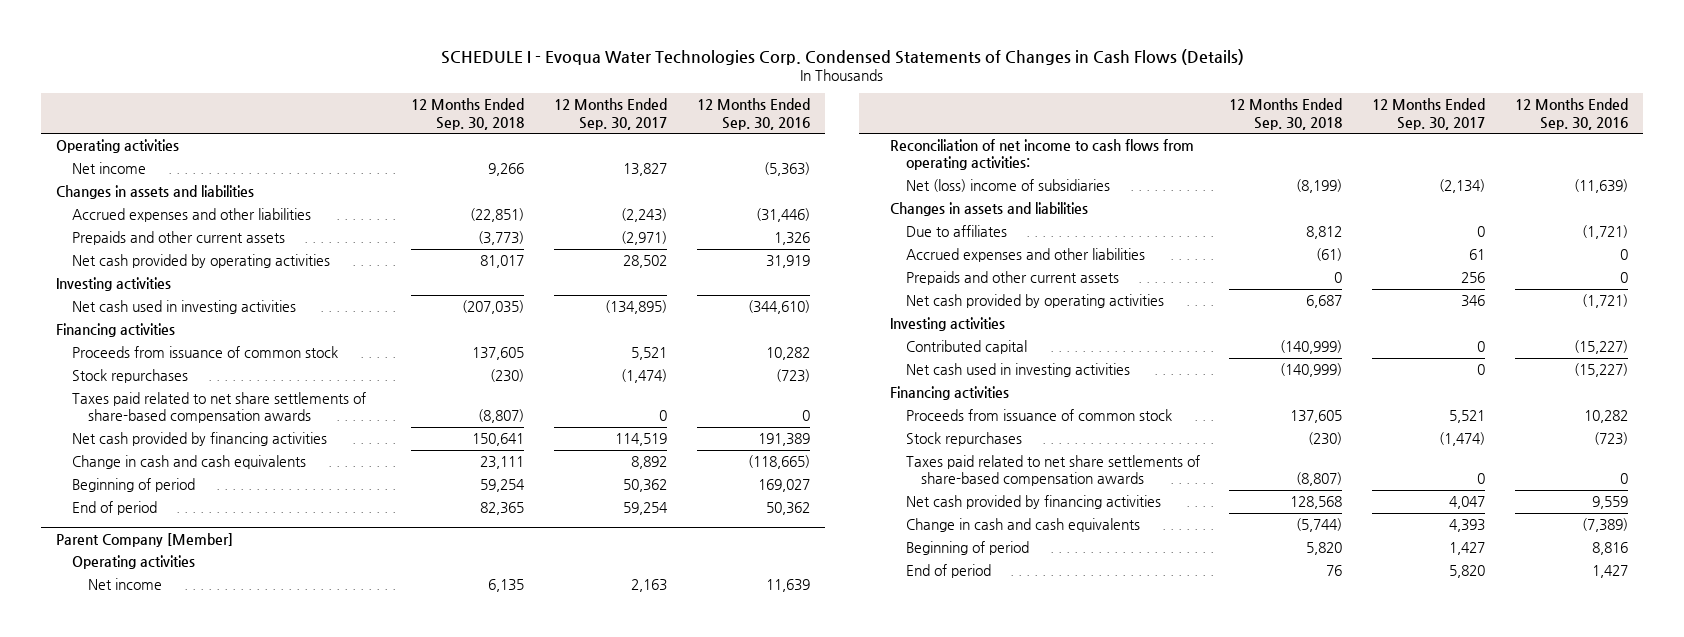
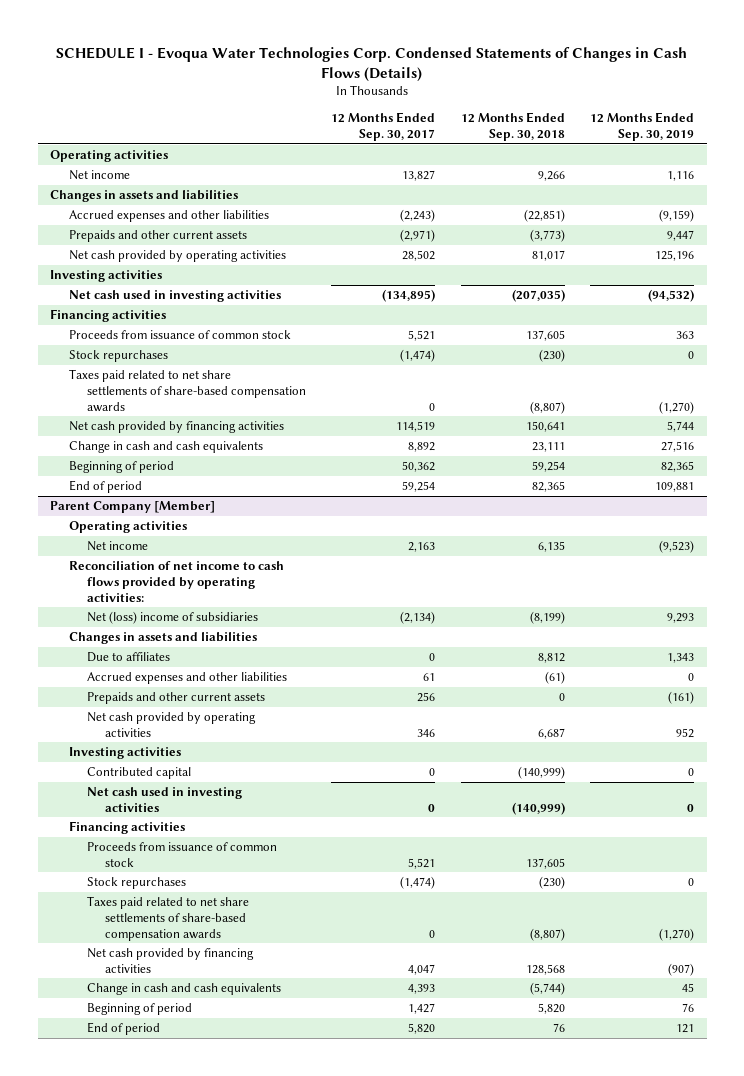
[697,98,811,130] 12 Months Ended Sep. 30, 2016 -> none
none -> [590,112,695,142] 12 Months Ended Sep. 30, 2019
[889,138,1194,171] Reconciliation of net income to cash flows from operating activities: -> [68,560,284,602] Reconciliation of net income to cash flows provided by operating activities:

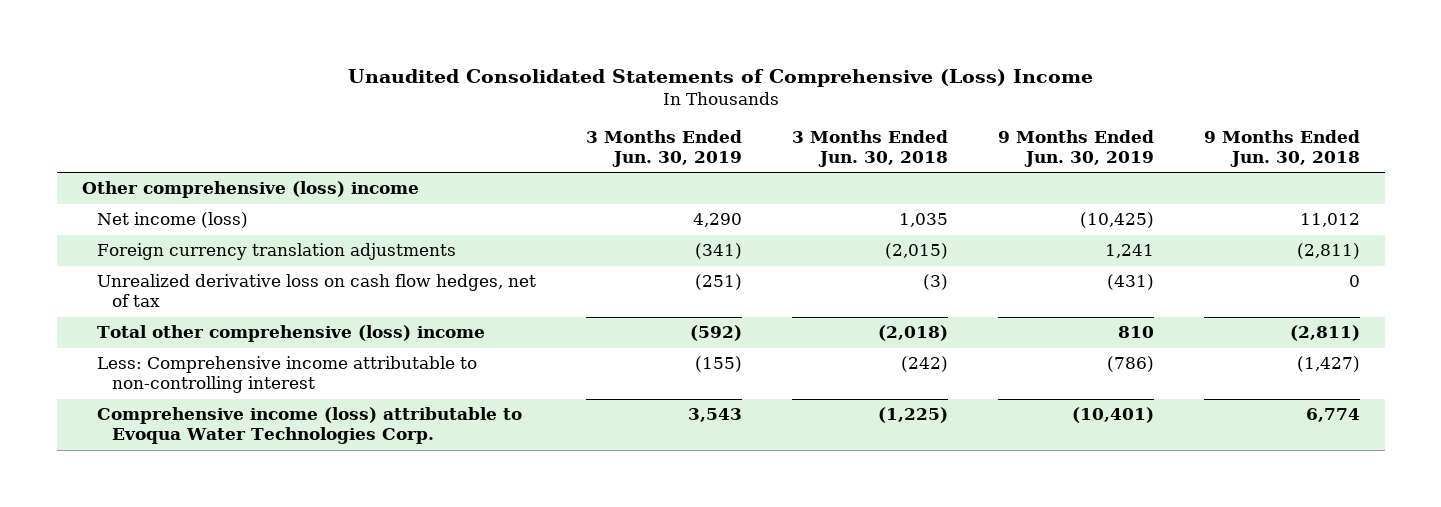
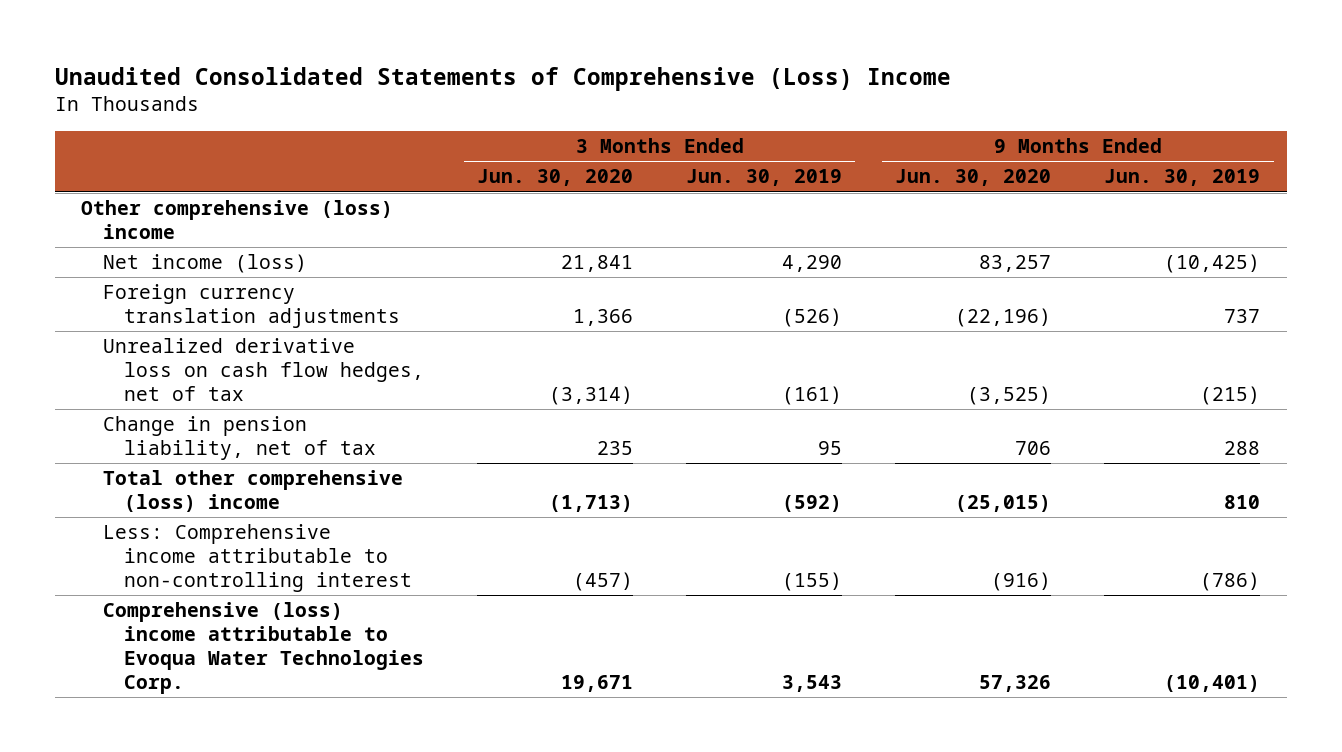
[791,130,948,168] 3 Months Ended Jun. 30, 2018 -> none
[1203,130,1360,168] 9 Months Ended Jun. 30, 2018 -> none
none -> [477,169,634,187] Jun. 30, 2020
none -> [895,169,1052,187] Jun. 30, 2020
[694,243,742,260] (341) -> [782,307,843,327] (526)
[1104,244,1154,259] 1,241 -> [1224,308,1261,323] 737
[694,274,742,291] (251) -> [782,385,843,405] (161)
[1106,274,1154,291] (431) -> [1200,385,1261,405] (215)
none -> [102,416,376,460] Change in pension liability, net of tax
[96,407,522,445] Comprehensive income (loss) attributable to Evoqua Water Technologies Corp. -> [102,602,424,694] Comprehensive (loss) income attributable to Evoqua Water Technologies Corp.

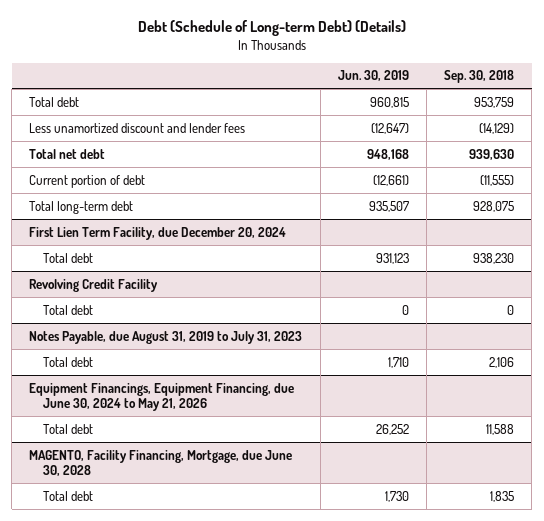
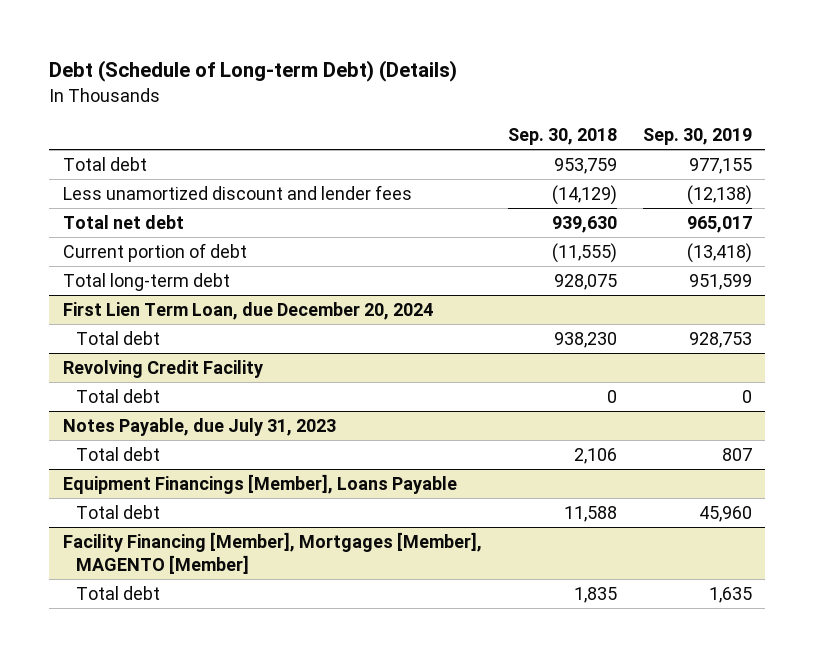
[337,70,409,82] Jun. 30, 2019 -> none
none -> [642,127,752,145] Sep. 30, 2019
[29,226,287,240] First Lien Term Facility, due December 20, 2024 -> [62,302,433,321] First Lien Term Loan, due December 20, 2024
[29,330,303,344] Notes Payable, due August 31, 2019 to July 31, 2023 -> [62,418,336,437] Notes Payable, due July 31, 2023
[29,382,295,412] Equipment Financings, Equipment Financing, due June 30, 2024 to May 21, 2026 -> none
none -> [62,474,457,495] Equipment Financings [Member], Loans Payable
[29,449,293,477] MAGENTO, Facility Financing, Mortgage, due June 30, 2028 -> none
none -> [62,532,482,574] Facility Financing [Member], Mortgages [Member], MAGENTO [Member]

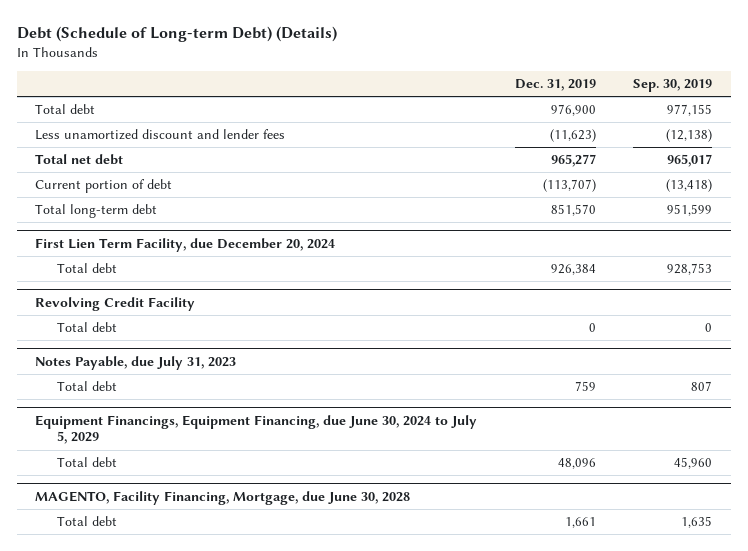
[507,127,617,145] Sep. 30, 2018 -> none
none -> [514,79,596,92] Dec. 31, 2019
[62,302,433,321] First Lien Term Loan, due December 20, 2024 -> [35,237,336,252] First Lien Term Facility, due December 20, 2024
[62,474,457,495] Equipment Financings [Member], Loans Payable -> none
none -> [35,414,478,445] Equipment Financings, Equipment Financing, due June 30, 2024 to July 5, 2029
[62,532,482,574] Facility Financing [Member], Mortgages [Member], MAGENTO [Member] -> none
none -> [35,490,411,505] MAGENTO, Facility Financing, Mortgage, due June 30, 2028

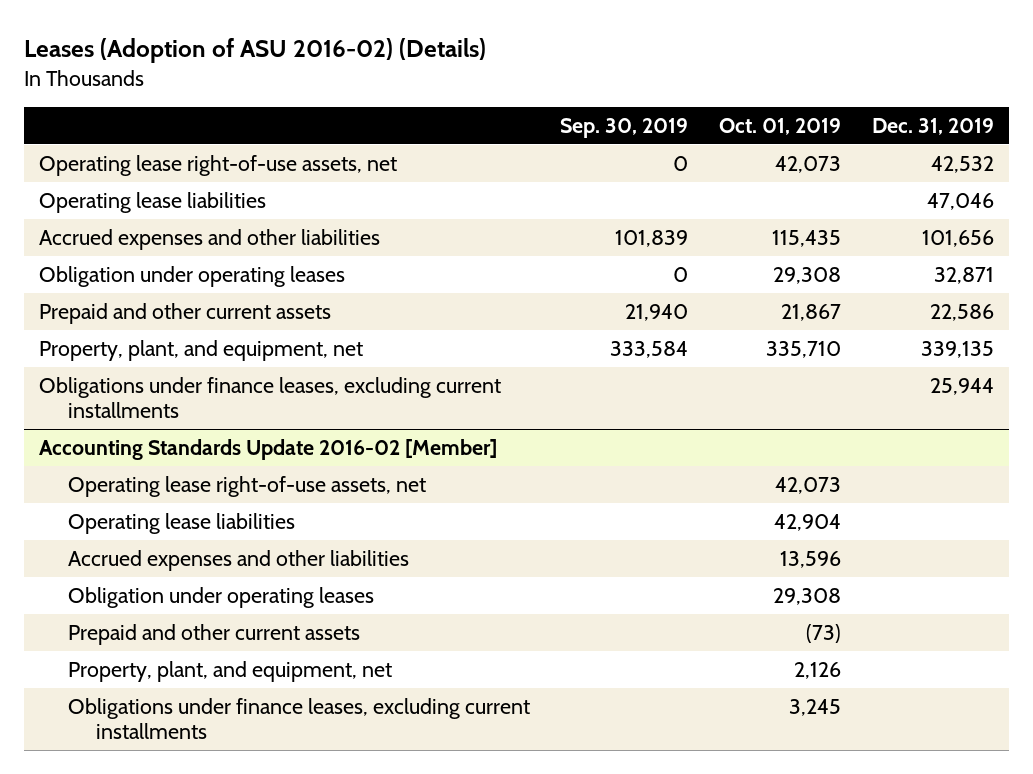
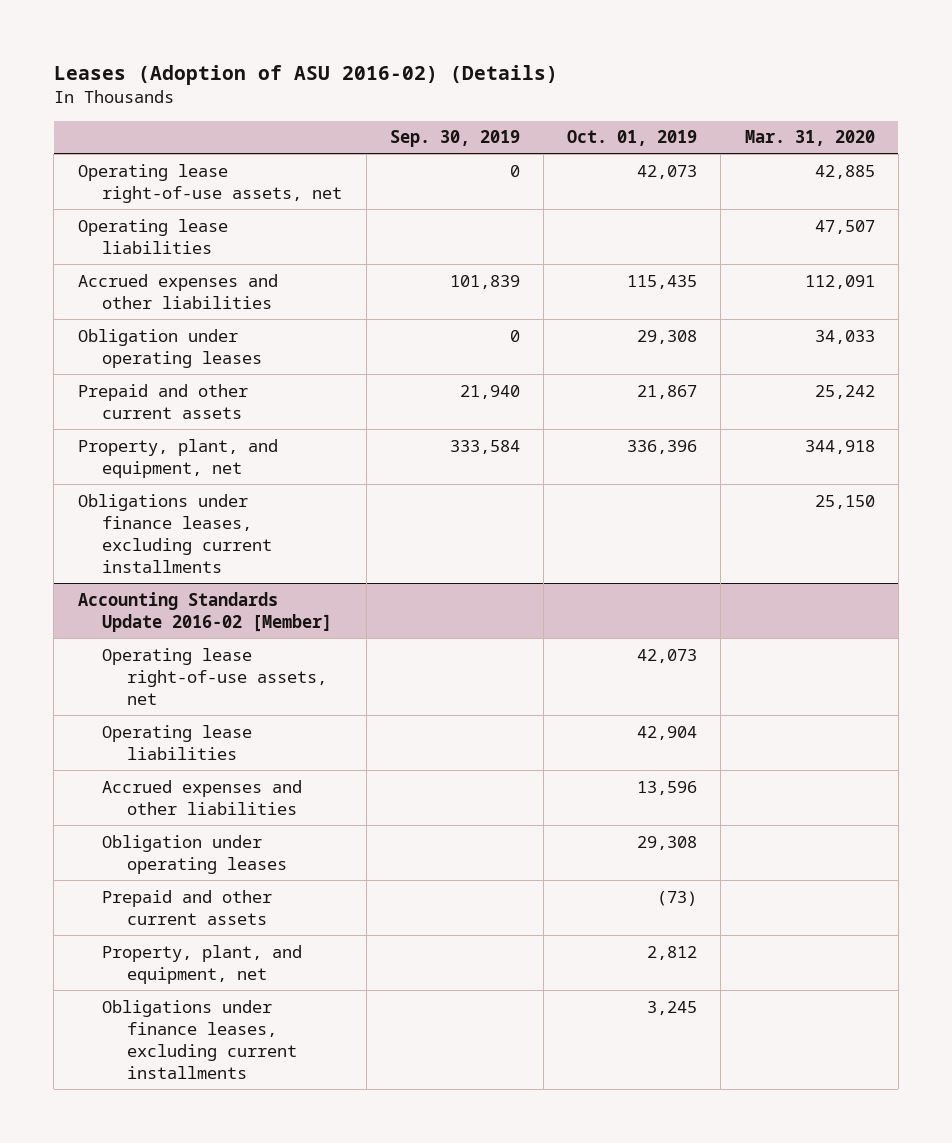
[871,117,994,135] Dec. 31, 2019 -> none
none -> [744,130,875,147] Mar. 31, 2020
[766,340,842,358] 335,710 -> [627,439,698,454] 336,396
[794,661,842,679] 2,126 -> [647,945,698,960] 2,812

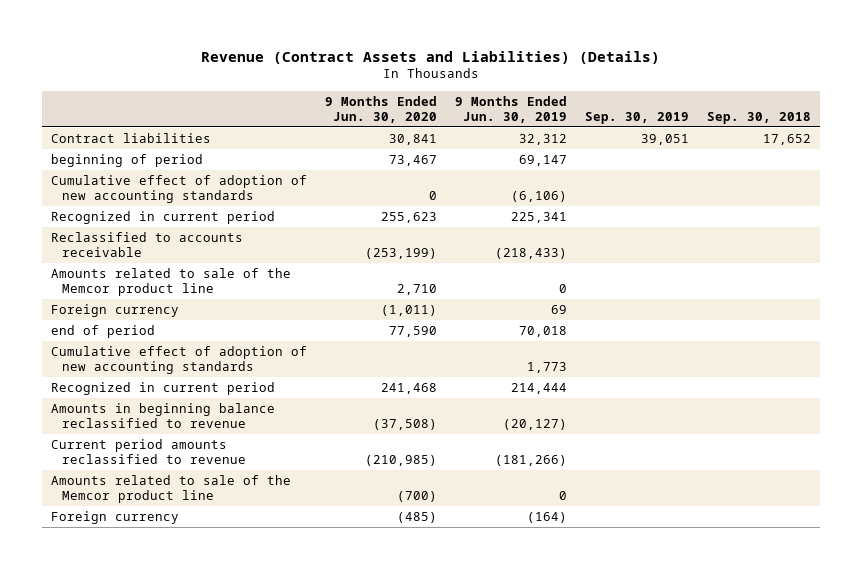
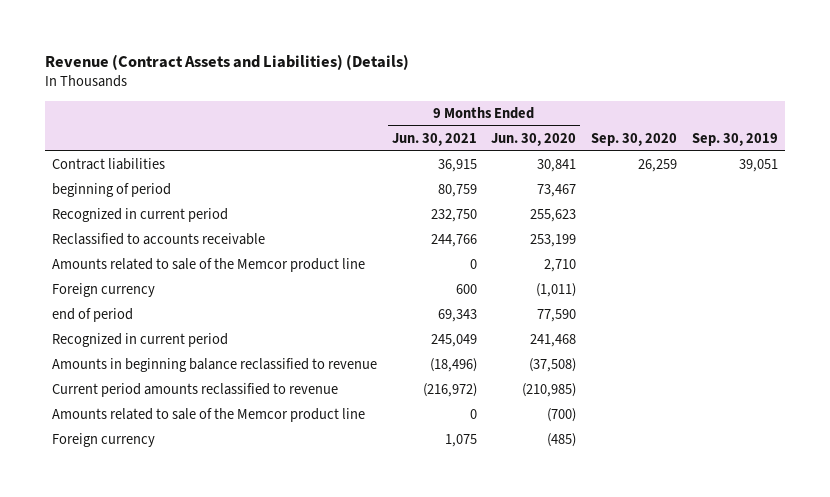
[454,95,567,124] 9 Months Ended Jun. 30, 2019 -> none
[706,112,811,125] Sep. 30, 2018 -> none
none -> [391,132,477,146] Jun. 30, 2021
none -> [591,132,678,146] Sep. 30, 2020
[51,174,308,204] Cumulative effect of adoption of new accounting standards -> none
[365,248,438,260] (253,199) -> [530,234,577,248] 253,199
[51,345,308,375] Cumulative effect of adoption of new accounting standards -> none

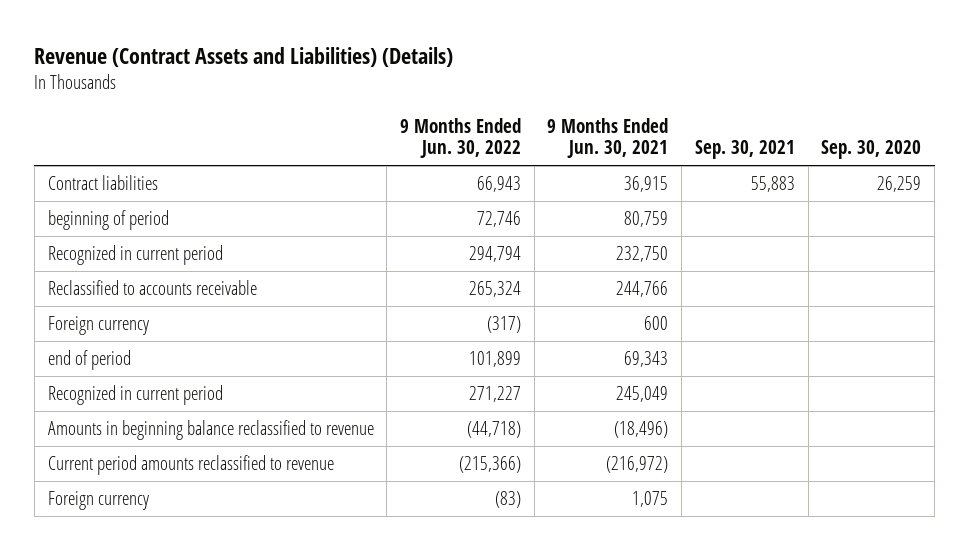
[491,132,577,146] Jun. 30, 2020 -> none
[691,132,778,146] Sep. 30, 2019 -> none
none -> [399,117,521,159] 9 Months Ended Jun. 30, 2022
none -> [694,140,795,160] Sep. 30, 2021
[51,258,365,273] Amounts related to sale of the Memcor product line -> none
[51,408,365,423] Amounts related to sale of the Memcor product line -> none

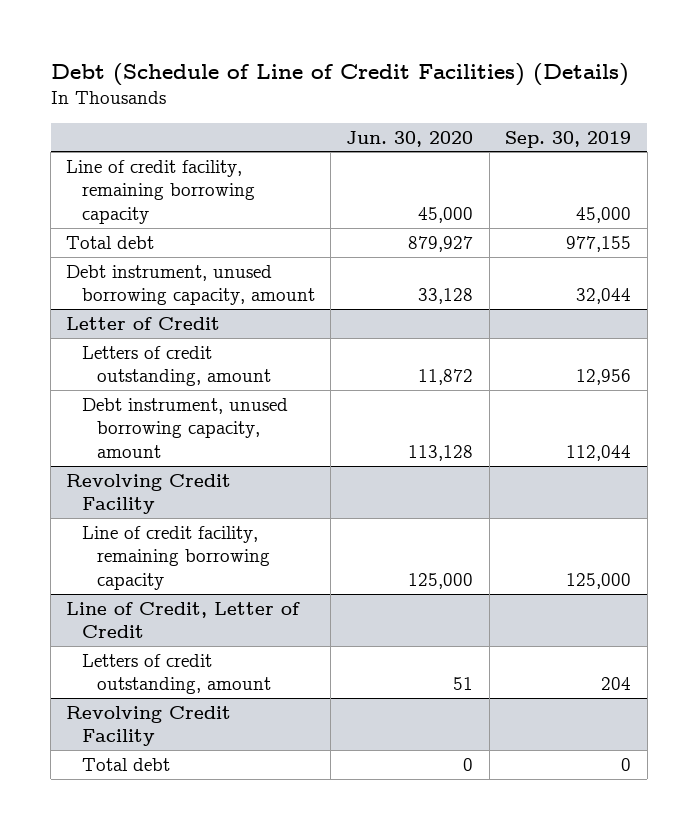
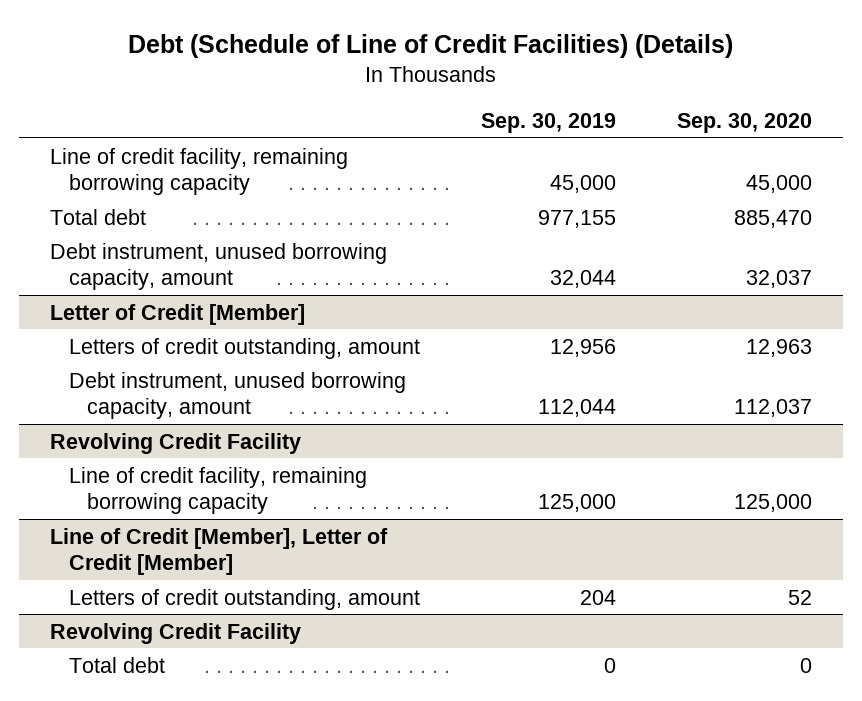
[346,130,474,147] Jun. 30, 2020 -> none
none -> [677,113,813,134] Sep. 30, 2020
[66,316,221,330] Letter of Credit -> [49,303,305,325] Letter of Credit [Member]
[66,601,301,639] Line of Credit, Letter of Credit -> [49,527,388,575] Line of Credit [Member], Letter of Credit [Member]

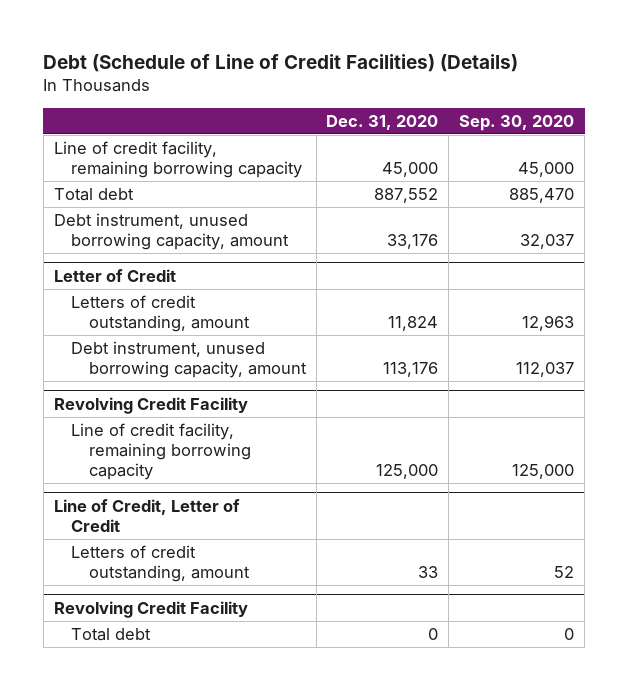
[480,113,616,134] Sep. 30, 2019 -> none
none -> [326,114,439,130] Dec. 31, 2020
[49,303,305,325] Letter of Credit [Member] -> [53,269,176,283] Letter of Credit
[49,527,388,575] Line of Credit [Member], Letter of Credit [Member] -> [53,499,240,533] Line of Credit, Letter of Credit

